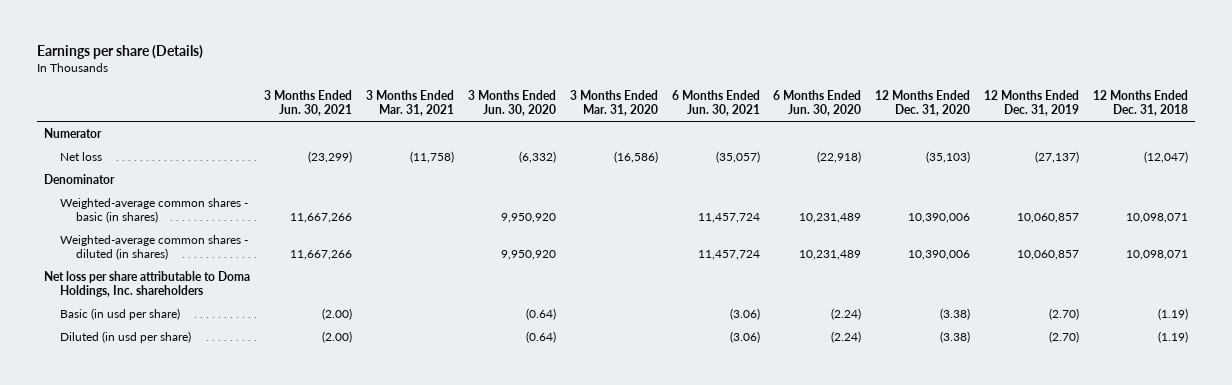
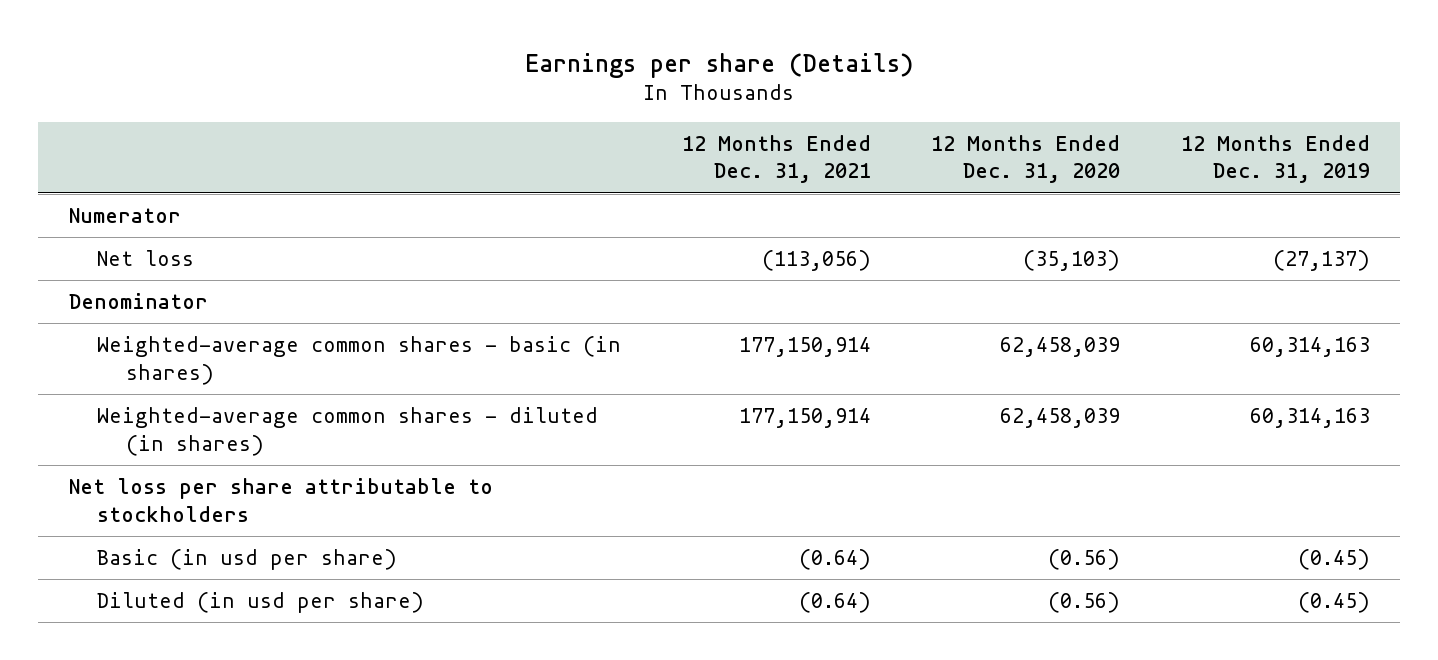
[264,89,353,116] 3 Months Ended Jun. 30, 2021 -> none
[365,89,454,116] 3 Months Ended Mar. 31, 2021 -> none
[467,89,556,116] 3 Months Ended Jun. 30, 2020 -> none
[569,89,658,116] 3 Months Ended Mar. 31, 2020 -> none
[671,89,760,116] 6 Months Ended Jun. 30, 2021 -> none
[773,89,862,116] 6 Months Ended Jun. 30, 2020 -> none
[1093,89,1189,116] 12 Months Ended Dec. 31, 2018 -> none
none -> [681,134,871,184] 12 Months Ended Dec. 31, 2021
[908,212,971,223] 10,390,006 -> [1000,337,1121,358] 62,458,039
[1017,212,1080,223] 10,060,857 -> [1249,337,1370,358] 60,314,163
[908,249,971,260] 10,390,006 -> [1000,408,1121,429] 62,458,039
[1017,249,1080,260] 10,060,857 -> [1249,408,1370,429] 60,314,163
[44,270,251,297] Net loss per share attributable to Doma Holdings, Inc. shareholders -> [68,478,493,522] Net loss per share attributable to stockholders
[940,307,971,320] (3.38) -> [1048,549,1121,571] (0.56)
[1049,307,1080,320] (2.70) -> [1297,549,1370,571] (0.45)
[940,330,971,343] (3.38) -> [1048,592,1121,614] (0.56)
[1049,330,1080,343] (2.70) -> [1297,592,1370,614] (0.45)

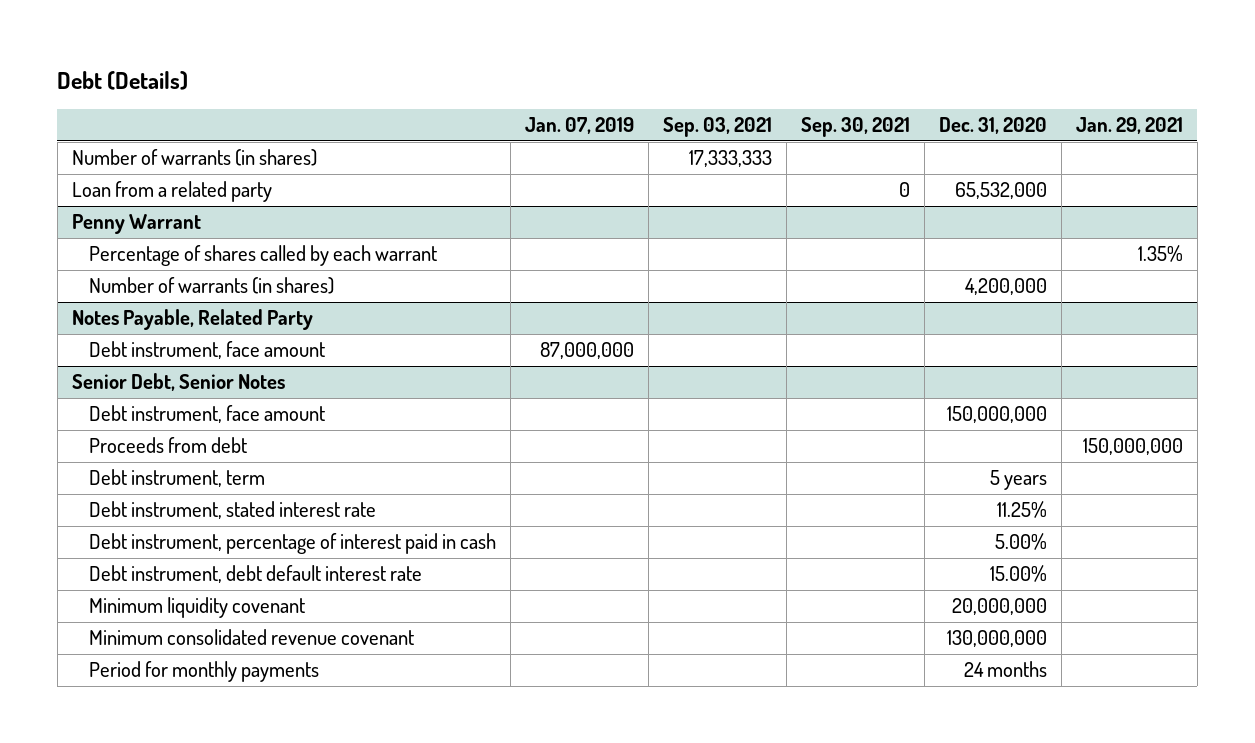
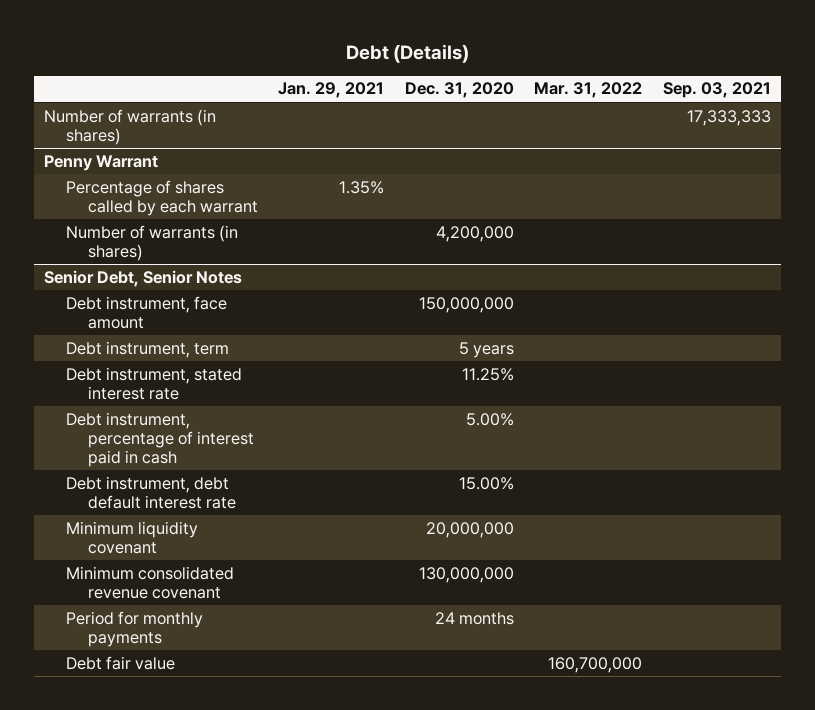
[524,117,634,135] Jan. 07, 2019 -> none
[800,117,910,138] Sep. 30, 2021 -> none
none -> [534,82,643,99] Mar. 31, 2022
[71,181,272,203] Loan from a related party -> none
[71,309,313,331] Notes Payable, Related Party -> none
[88,341,325,360] Debt instrument, face amount -> none
[88,437,247,454] Proceeds from debt -> none
none -> [65,655,175,670] Debt fair value

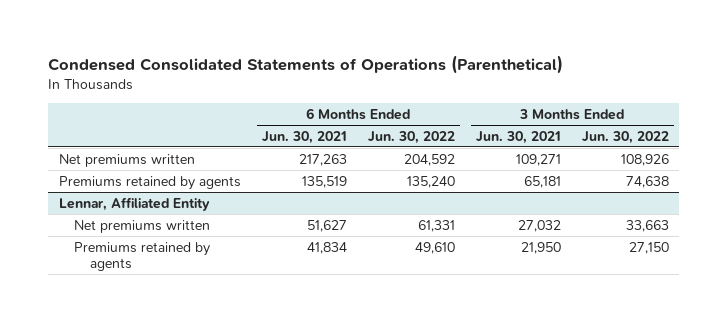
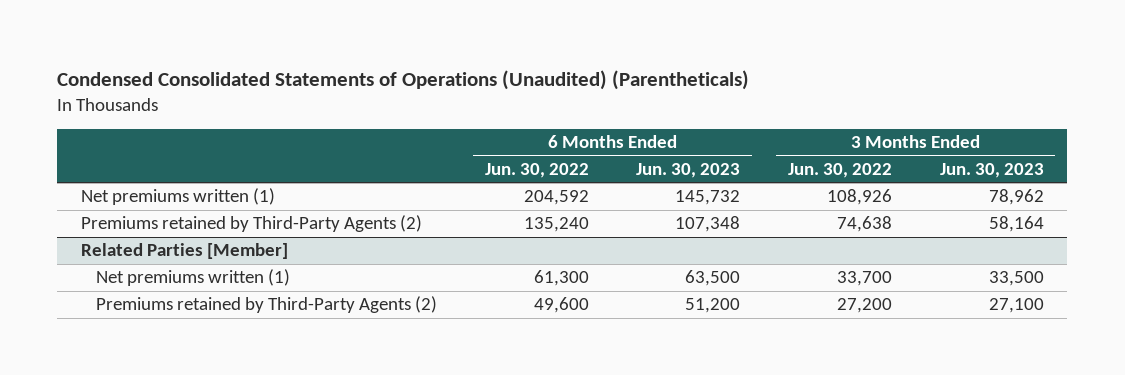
[48,55,564,75] Condensed Consolidated Statements of Operations (Parenthetical) -> [57,69,750,90] Condensed Consolidated Statements of Operations (Unaudited) (Parentheticals)
[261,130,347,144] Jun. 30, 2021 -> none
[475,130,561,144] Jun. 30, 2021 -> none
none -> [636,162,741,178] Jun. 30, 2023
none -> [939,162,1044,178] Jun. 30, 2023
[58,196,210,211] Lennar, Affiliated Entity -> none
[58,153,195,167] Net premiums written -> [81,188,276,206] Net premiums written (1)
[58,175,241,190] Premiums retained by agents -> [81,215,423,233] Premiums retained by Third-Party Agents (2)
none -> [81,243,289,260] Related Parties [Member]
[74,219,211,233] Net premiums written -> [96,269,291,287] Net premiums written (1)
[417,219,455,232] 61,331 -> [533,270,589,287] 61,300
[625,219,669,232] 33,663 -> [837,271,893,287] 33,700
[74,241,211,271] Premiums retained by agents -> [96,296,438,314] Premiums retained by Third-Party Agents (2)
[414,241,455,254] 49,610 -> [533,297,589,314] 49,600
[628,241,669,254] 27,150 -> [837,298,893,314] 27,200

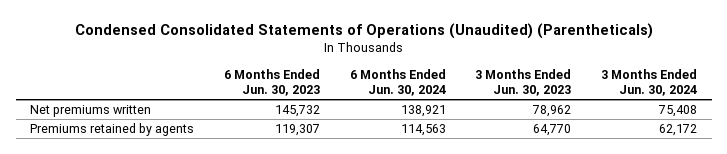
[484,162,589,178] Jun. 30, 2022 -> none
[788,162,893,178] Jun. 30, 2022 -> none
none -> [349,68,446,97] 6 Months Ended Jun. 30, 2024
none -> [600,68,697,97] 3 Months Ended Jun. 30, 2024
[81,243,289,260] Related Parties [Member] -> none
[96,269,291,287] Net premiums written (1) -> none
[96,296,438,314] Premiums retained by Third-Party Agents (2) -> none
[81,188,276,206] Net premiums written (1) -> [30,105,152,118] Net premiums written
[81,215,423,233] Premiums retained by Third-Party Agents (2) -> [30,123,195,137] Premiums retained by agents
[675,216,741,233] 107,348 -> [275,124,321,137] 119,307
[988,216,1044,233] 58,164 -> [533,124,572,137] 64,770

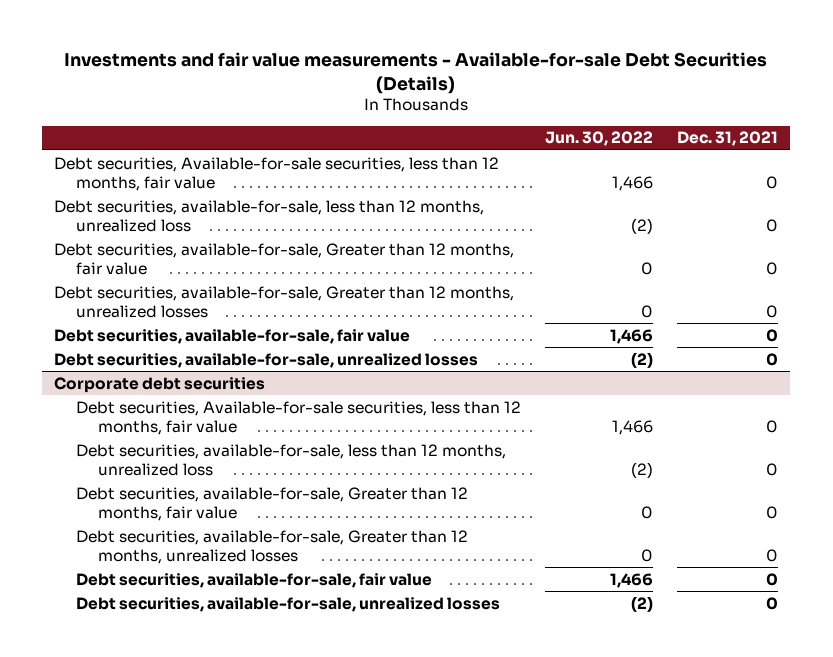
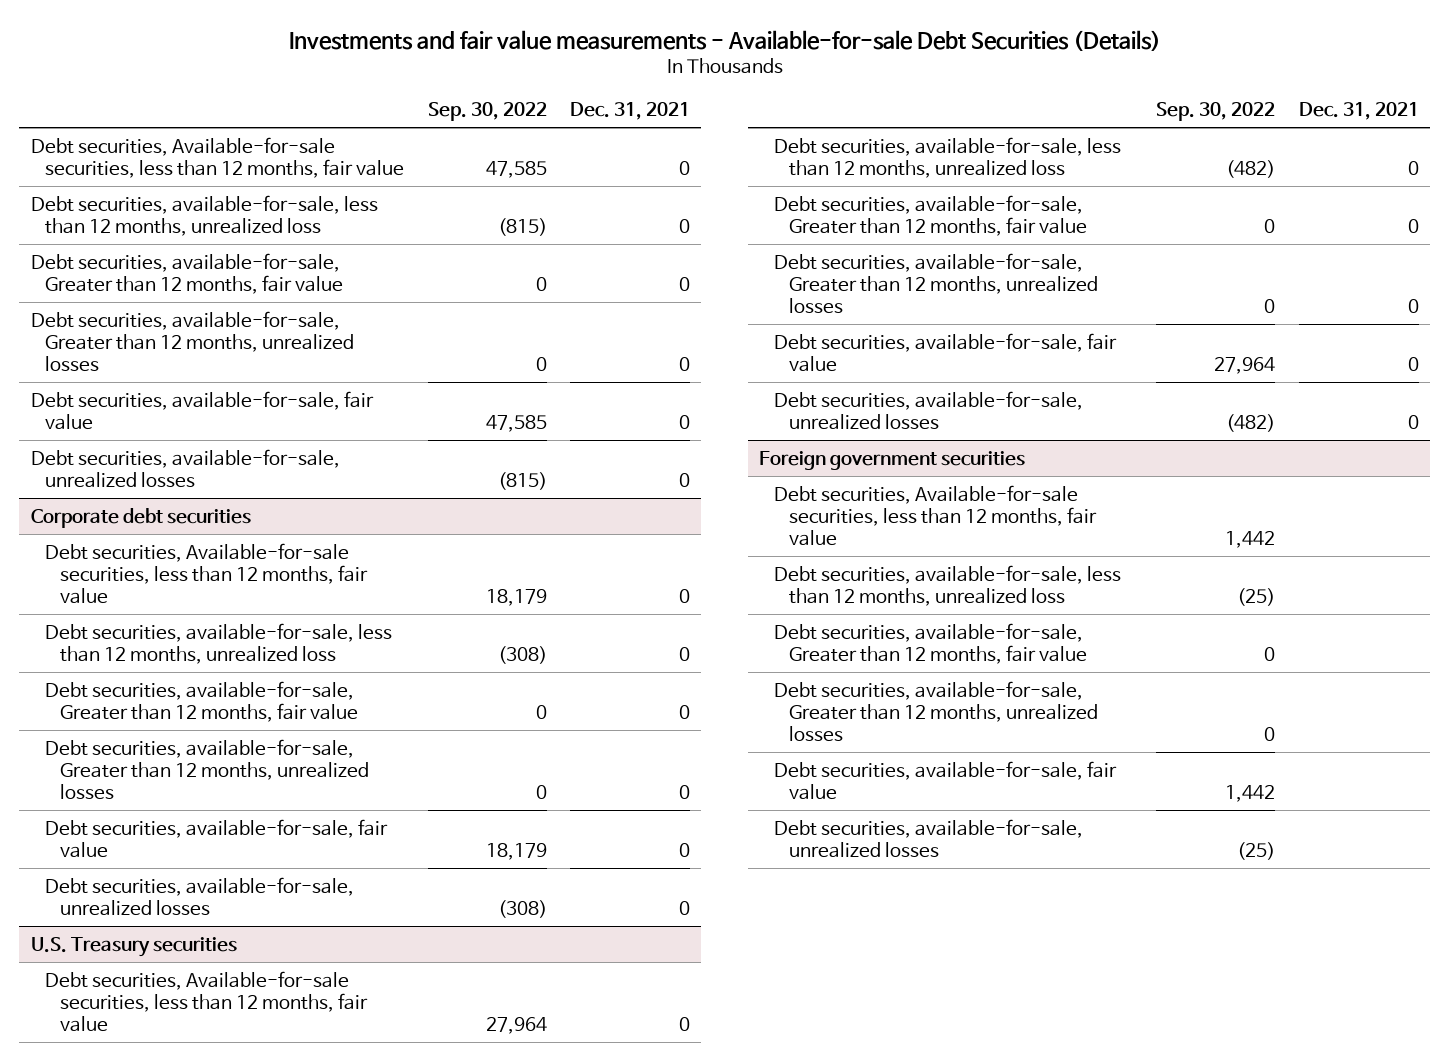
[545,131,654,147] Jun. 30, 2022 -> none
none -> [427,101,547,121] Sep. 30, 2022
none -> [30,936,237,957] U.S. Treasury securities
none -> [45,970,369,1032] Debt securities, Available-for-sale securities, less than 12 months, fair value
none -> [774,136,1122,178] Debt securities, available-for-sale, less than 12 months, unrealized loss
none -> [774,194,1087,236] Debt securities, available-for-sale, Greater than 12 months, fair value
none -> [774,252,1098,314] Debt securities, available-for-sale, Greater than 12 months, unrealized losses
none -> [774,332,1118,372] Debt securities, available-for-sale, fair value
none -> [774,390,1084,430] Debt securities, available-for-sale, unrealized losses
none -> [759,450,1026,470] Foreign government securities
none -> [774,484,1097,546] Debt securities, Available-for-sale securities, less than 12 months, fair value
none -> [774,564,1122,606] Debt securities, available-for-sale, less than 12 months, unrealized loss
none -> [774,622,1087,664] Debt securities, available-for-sale, Greater than 12 months, fair value
none -> [774,680,1098,742] Debt securities, available-for-sale, Greater than 12 months, unrealized losses
none -> [774,760,1118,800] Debt securities, available-for-sale, fair value
none -> [774,818,1084,858] Debt securities, available-for-sale, unrealized losses

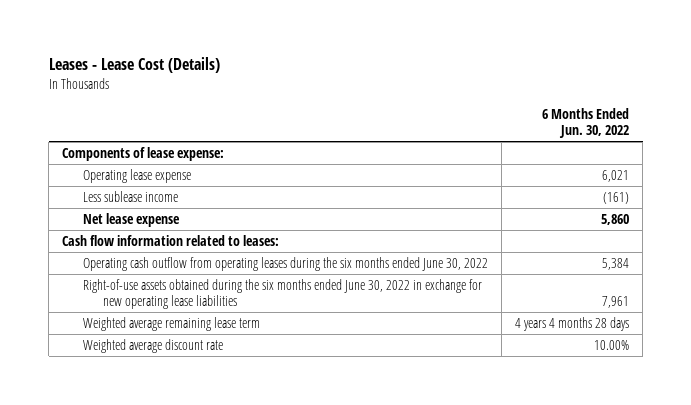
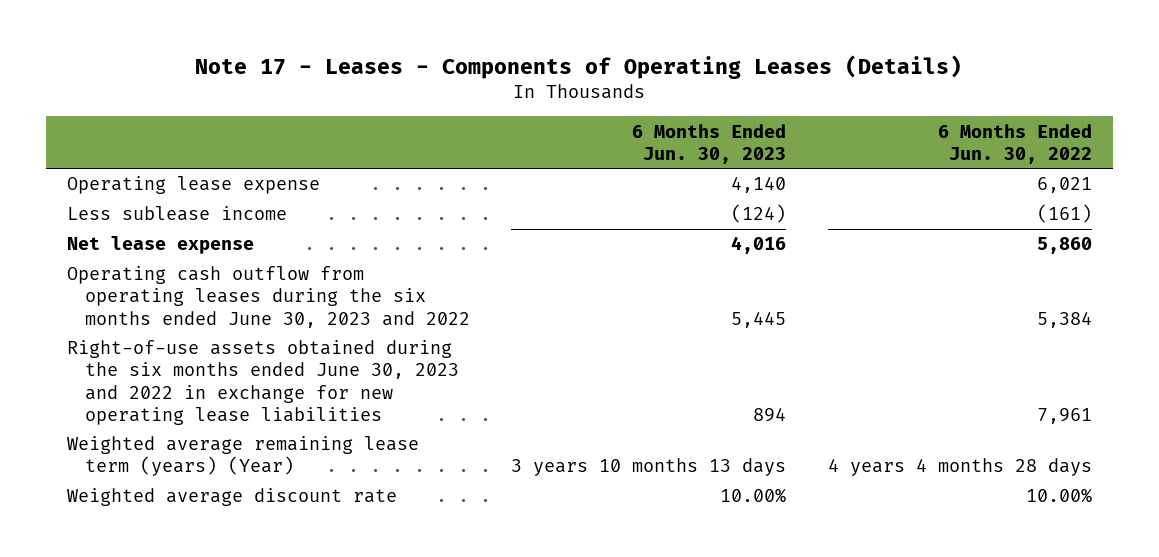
[48,57,220,74] Leases - Lease Cost (Details) -> [195,54,963,79] Note 17 - Leases - Components of Operating Leases (Details)
none -> [632,123,787,164] 6 Months Ended Jun. 30, 2023
[62,146,225,161] Components of lease expense: -> none
[62,234,280,246] Cash flow information related to leases: -> none
[82,256,488,271] Operating cash outflow from operating leases during the six months ended June 30, 2022 -> [66,266,470,328] Operating cash outflow from operating leases during the six months ended June 30, 2023 and 2022
[82,278,482,310] Right-of-use assets obtained during the six months ended June 30, 2022 in exchange for new operating lease liabilities -> [66,340,459,425] Right-of-use assets obtained during the six months ended June 30, 2023 and 2022 in exchange for new operating lease liabilities
[82,316,260,331] Weighted average remaining lease term -> [66,436,419,477] Weighted average remaining lease term (years) (Year)

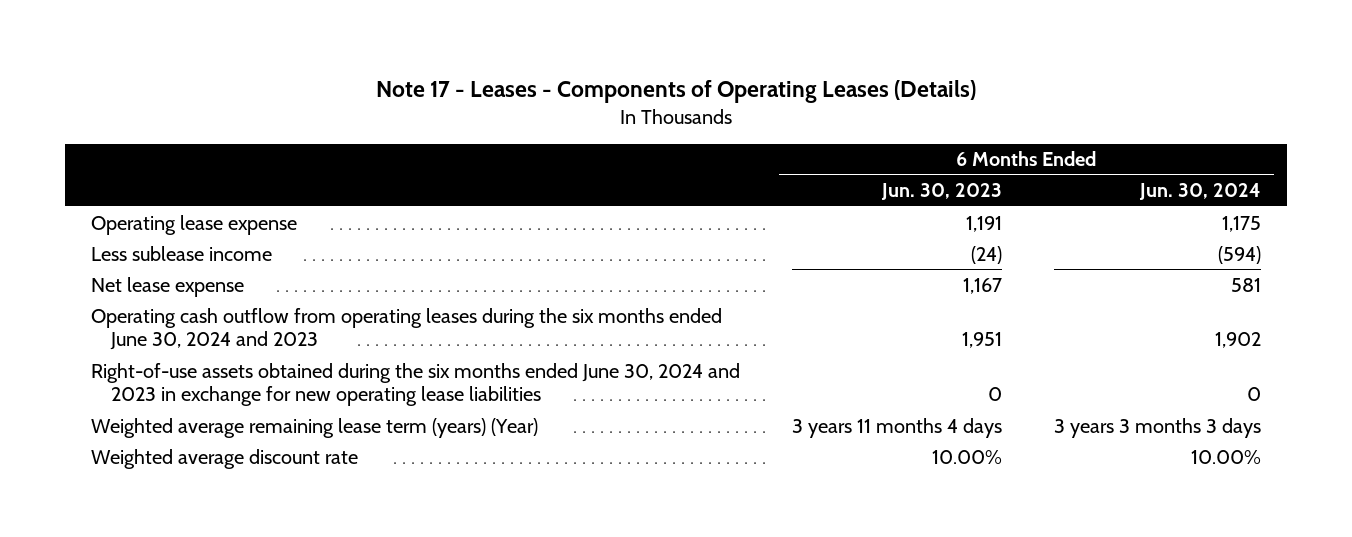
[938,123,1093,164] 6 Months Ended Jun. 30, 2022 -> none
none -> [1138,183,1261,201] Jun. 30, 2024
[731,177,787,194] 4,140 -> [966,215,1003,232] 1,191
[731,204,787,224] (124) -> [971,245,1003,264] (24)
[731,236,787,255] 4,016 -> [963,277,1003,294] 1,167
[66,266,470,328] Operating cash outflow from operating leases during the six months ended June 30, 2023 and 2022 -> [91,307,723,351] Operating cash outflow from operating leases during the six months ended June 30, 2024 and 2023
[731,311,787,328] 5,445 -> [962,332,1003,349] 1,951
[66,340,459,425] Right-of-use assets obtained during the six months ended June 30, 2023 and 2022 in exchange for new operating lease liabilities -> [91,362,741,407] Right-of-use assets obtained during the six months ended June 30, 2024 and 2023 in exchange for new operating lease liabilities
[753,407,787,422] 894 -> [988,387,1003,402] 0
[511,458,787,477] 3 years 10 months 13 days -> [792,417,1003,438] 3 years 11 months 4 days

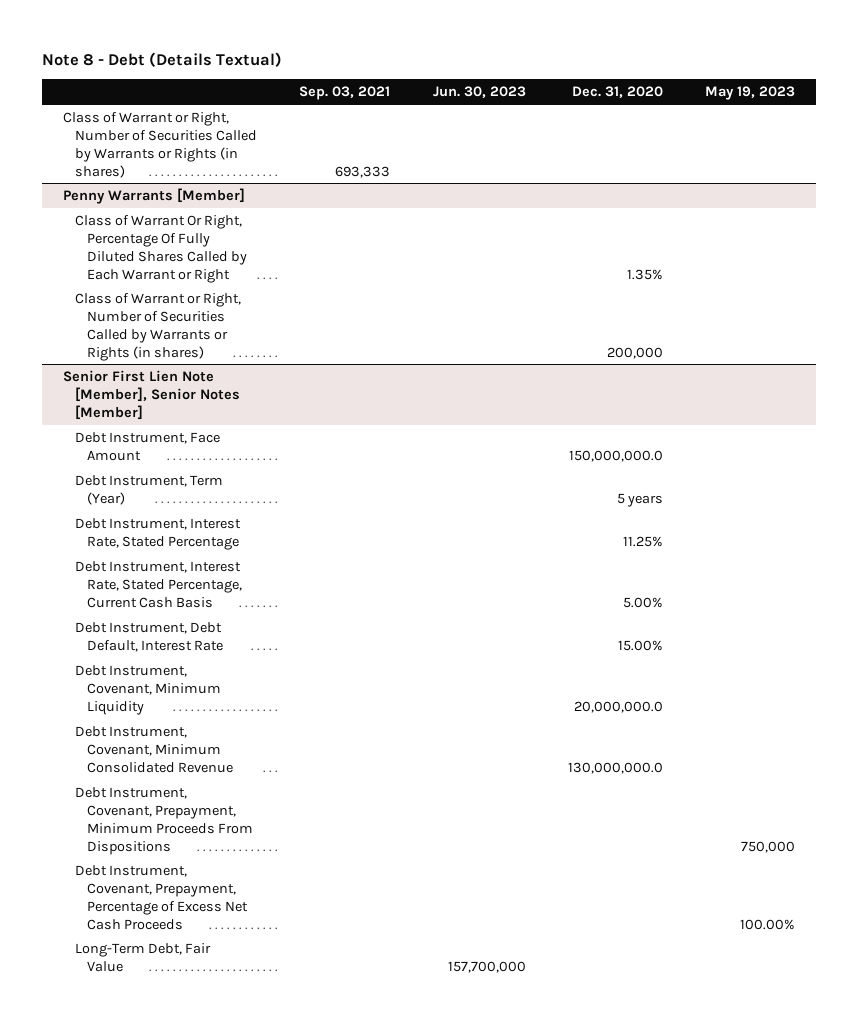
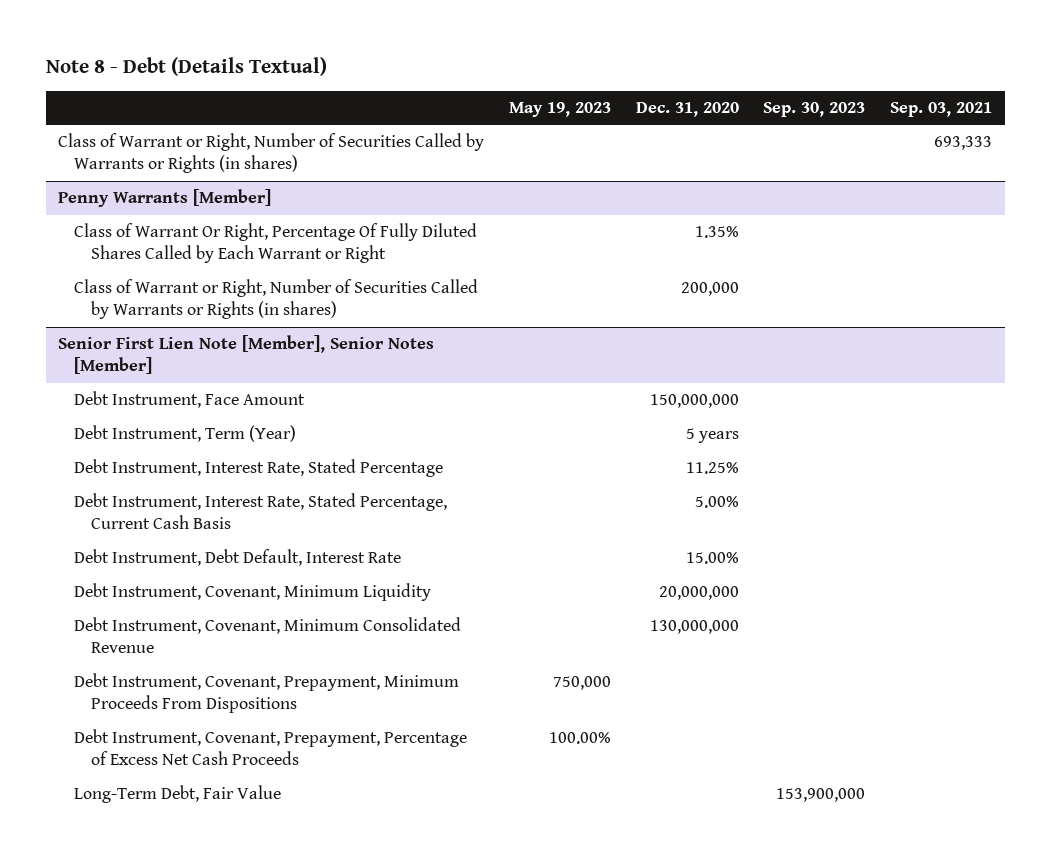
[432,86,526,99] Jun. 30, 2023 -> none
none -> [763,101,866,117] Sep. 30, 2023
[568,449,663,462] 150,000,000.0 -> [649,394,739,409] 150,000,000
[573,700,663,713] 20,000,000.0 -> [658,586,739,601] 20,000,000
[567,761,663,774] 130,000,000.0 -> [649,620,739,635] 130,000,000

